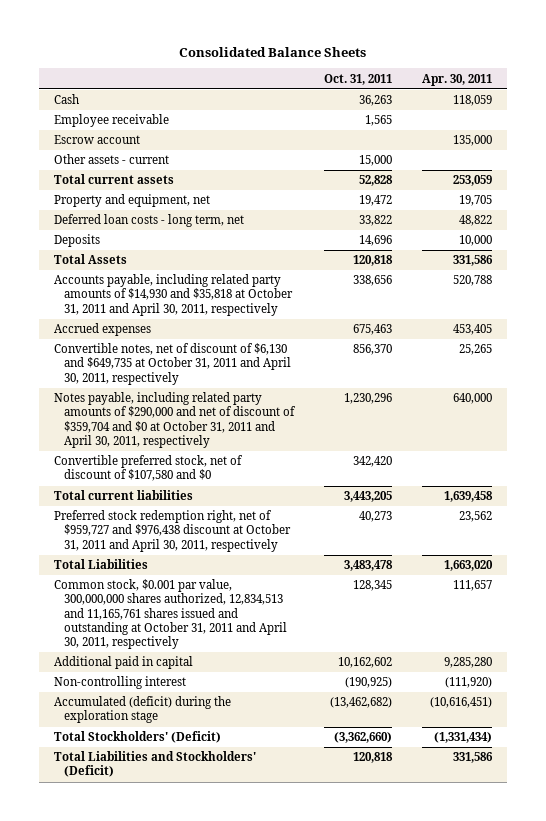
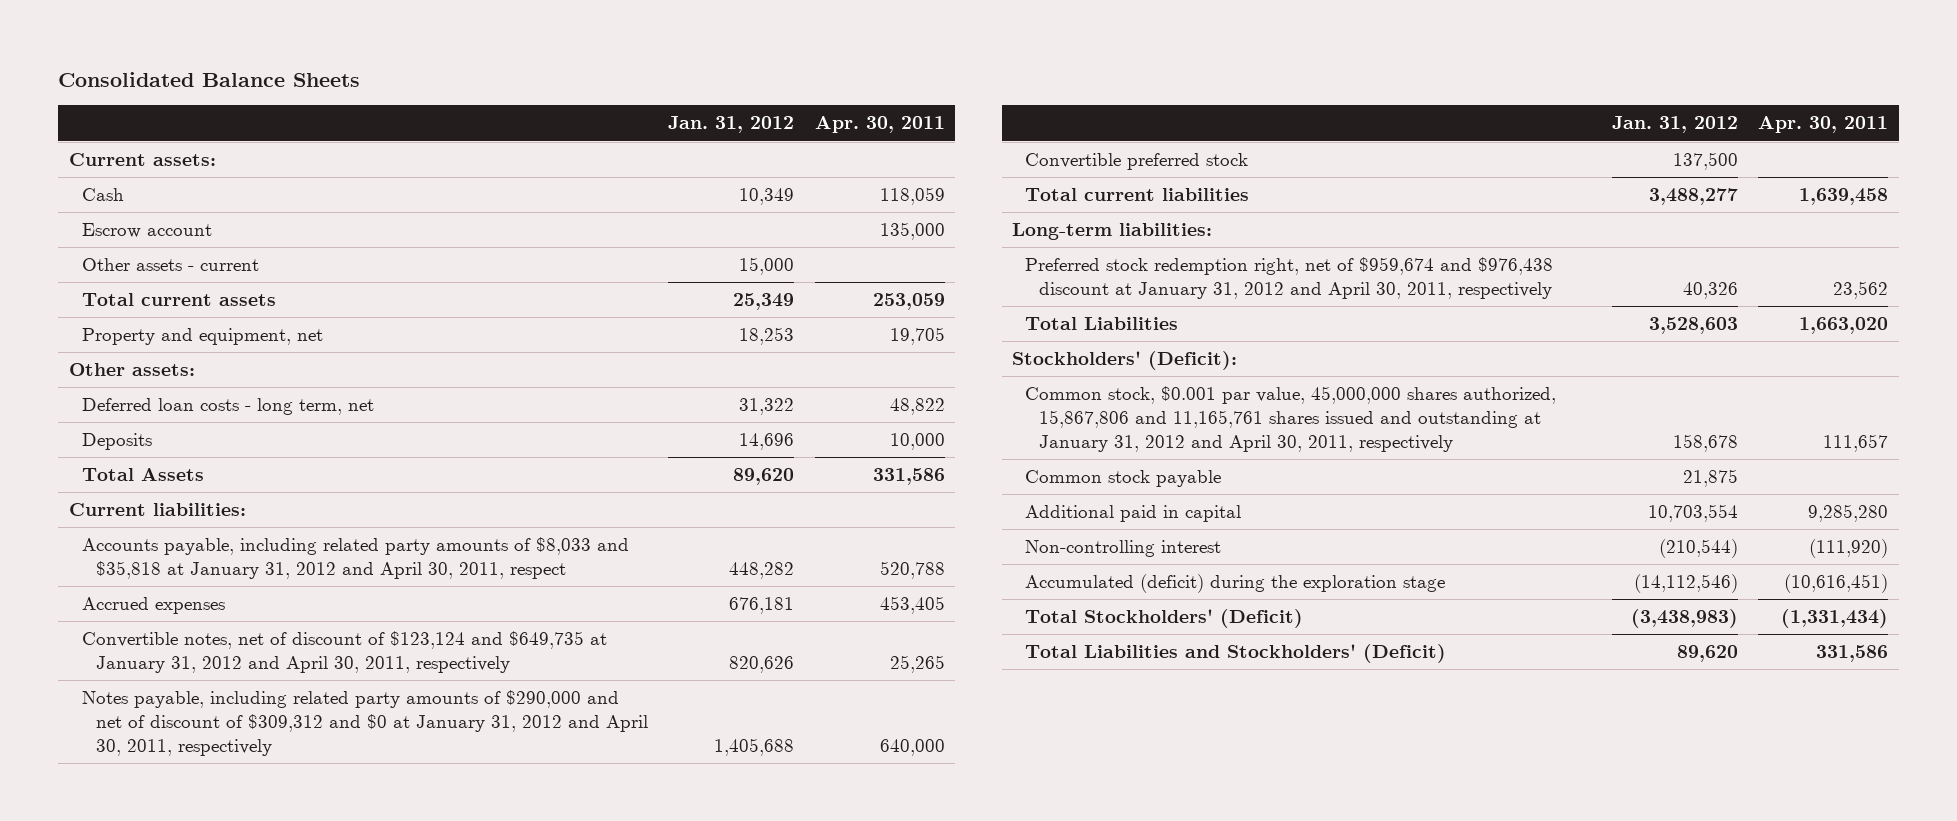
[324,73,393,85] Oct. 31, 2011 -> none
none -> [668,116,795,134] Jan. 31, 2012
none -> [68,153,216,167] Current assets:
[54,114,170,128] Employee receivable -> none
none -> [68,363,195,377] Other assets:
none -> [68,503,246,517] Current liabilities:
[54,274,294,316] Accounts payable, including related party amounts of $14,930 and $35,818 at October 31, 2011 and April 30, 2011, respectively -> [82,537,630,579] Accounts payable, including related party amounts of $8,033 and $35,818 at January 31, 2012 and April 30, 2011, respect
[54,455,244,482] Convertible preferred stock, net of discount of $107,580 and $0 -> none
[54,343,292,385] Convertible notes, net of discount of $6,130 and $649,735 at October 31, 2011 and April 30, 2011, respectively -> [82,631,608,673] Convertible notes, net of discount of $123,124 and $649,735 at January 31, 2012 and April 30, 2011, respectively
[54,392,297,448] Notes payable, including related party amounts of $290,000 and net of discount of $359,704 and $0 at October 31, 2011 and April 30, 2011, respectively -> [82,690,648,756] Notes payable, including related party amounts of $290,000 and net of discount of $309,312 and $0 at January 31, 2012 and April 30, 2011, respectively
none -> [1025,153,1249,171] Convertible preferred stock
none -> [1011,223,1212,241] Long-term liabilities:
[54,510,292,552] Preferred stock redemption right, net of $959,727 and $976,438 discount at October 31, 2011 and April 30, 2011, respectively -> [1025,257,1554,299] Preferred stock redemption right, net of $959,674 and $976,438 discount at January 31, 2012 and April 30, 2011, respectively
none -> [1011,351,1237,371] Stockholders' (Deficit):
[54,579,288,649] Common stock, $0.001 par value, 300,000,000 shares authorized, 12,834,513 and 11,165,761 shares issued and outstanding at October 31, 2011 and April 30, 2011, respectively -> [1025,386,1557,452] Common stock, $0.001 par value, 45,000,000 shares authorized, 15,867,806 and 11,165,761 shares issued and outstanding at January 31, 2012 and April 30, 2011, respectively
none -> [1025,470,1222,488] Common stock payable

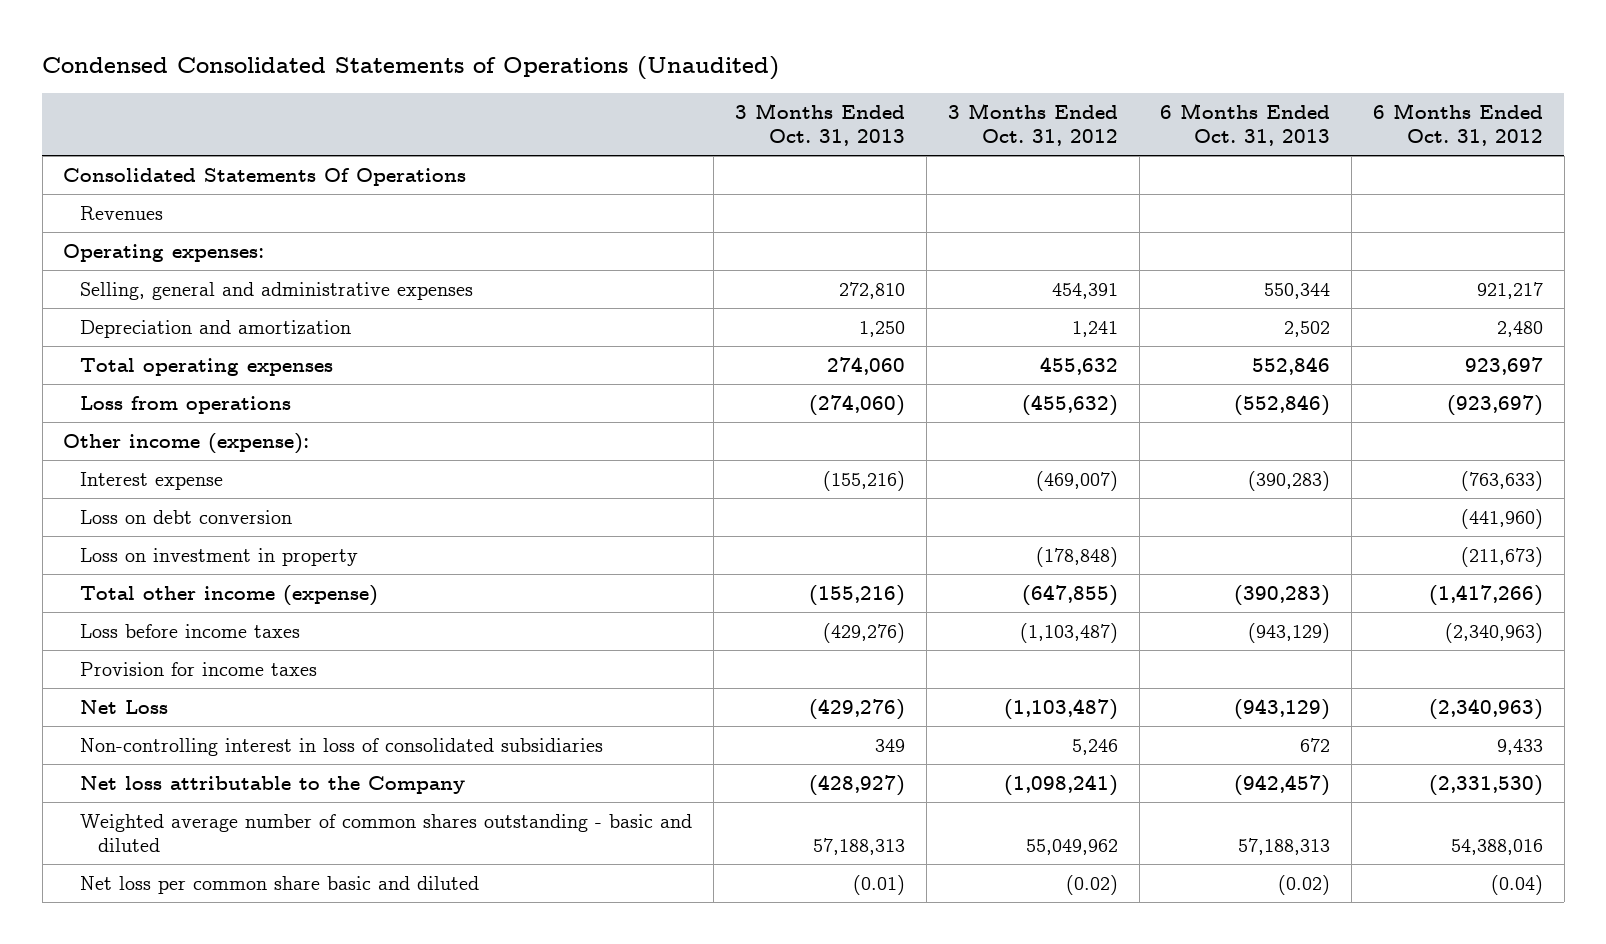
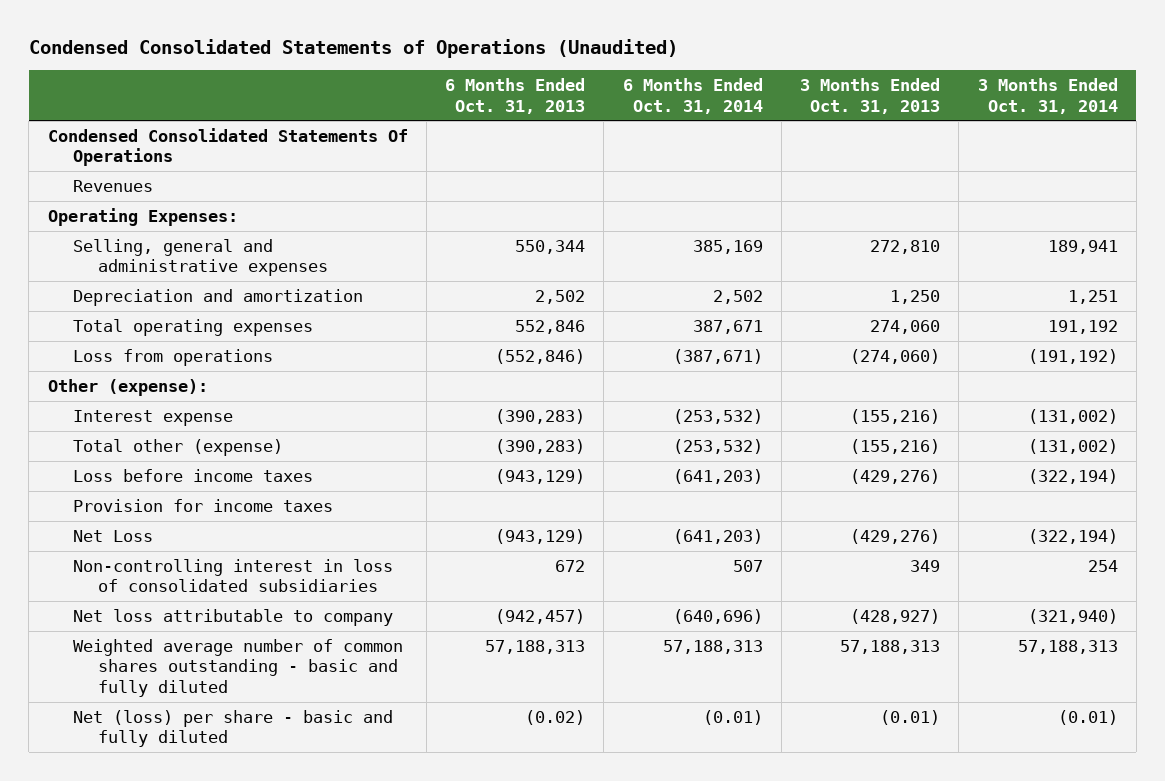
[947,103,1118,146] 3 Months Ended Oct. 31, 2012 -> none
[1373,103,1544,146] 6 Months Ended Oct. 31, 2012 -> none
none -> [622,78,763,114] 6 Months Ended Oct. 31, 2014
none -> [977,78,1118,114] 3 Months Ended Oct. 31, 2014
[63,168,467,187] Consolidated Statements Of Operations -> [47,127,408,167] Condensed Consolidated Statements Of Operations
[63,244,265,263] Operating expenses: -> [47,207,238,226] Operating Expenses:
[63,433,310,455] Other income (expense): -> [47,378,208,396] Other (expense):
[80,510,293,525] Loss on debt conversion -> none
[80,548,359,567] Loss on investment in property -> none
[80,585,379,607] Total other income (expense) -> [72,438,283,456] Total other (expense)
[80,776,466,795] Net loss attributable to the Company -> [72,608,393,626] Net loss attributable to company
[80,814,693,852] Weighted average number of common shares outstanding - basic and diluted -> [72,638,403,697] Weighted average number of common shares outstanding - basic and fully diluted
[80,876,480,895] Net loss per common share basic and diluted -> [72,709,393,748] Net (loss) per share - basic and fully diluted

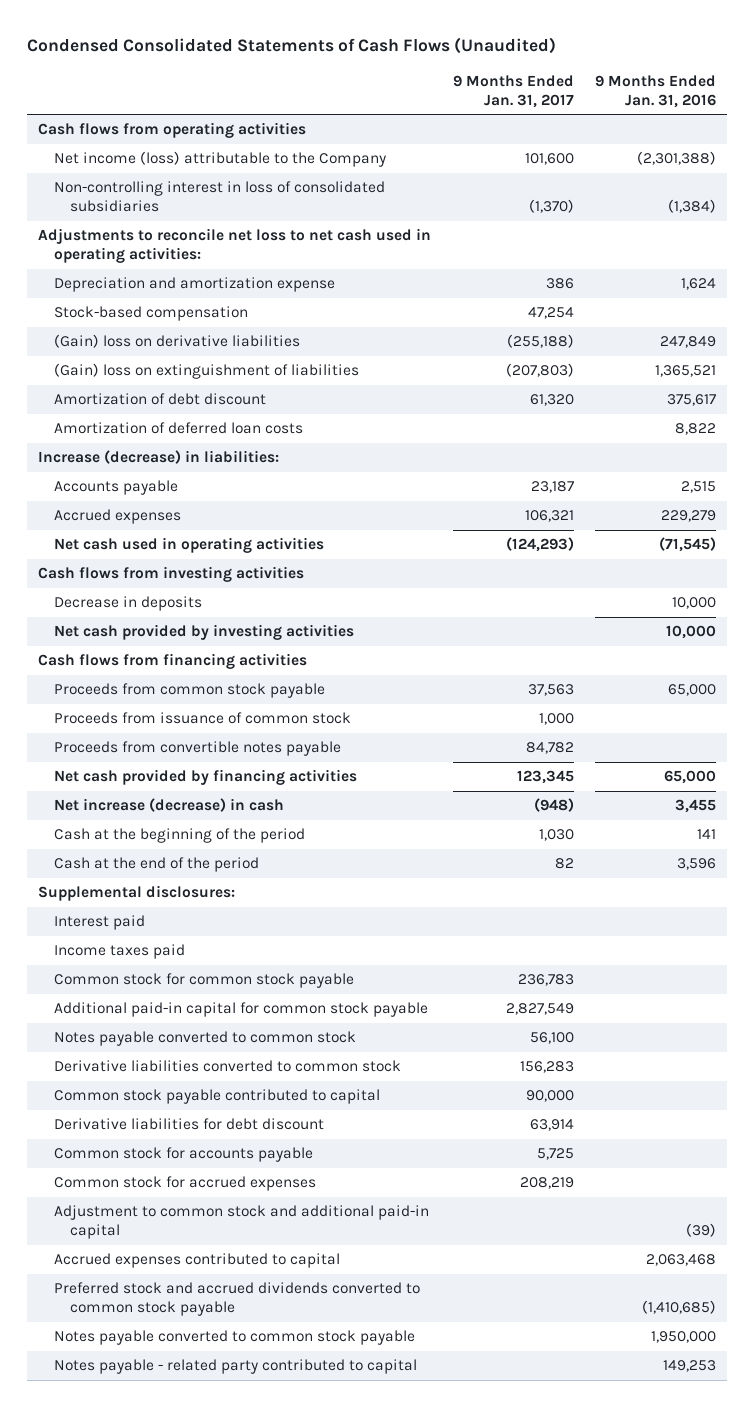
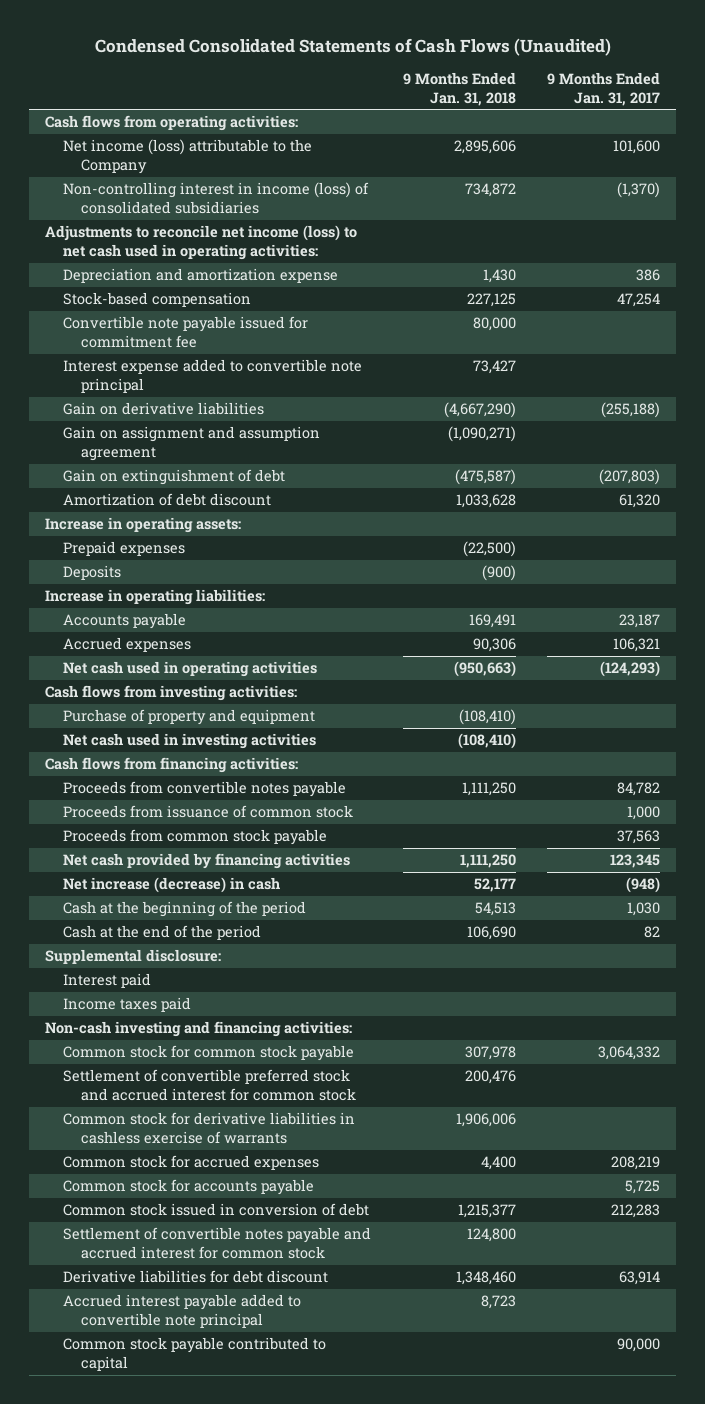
[595,74,717,108] 9 Months Ended Jan. 31, 2016 -> none
none -> [402,71,516,106] 9 Months Ended Jan. 31, 2018
[38,122,307,139] Cash flows from operating activities -> [45,115,299,132] Cash flows from operating activities:
[54,181,386,213] Non-controlling interest in loss of consolidated subsidiaries -> [63,182,370,215] Non-controlling interest in income (loss) of consolidated subsidiaries
[38,228,432,264] Adjustments to reconcile net loss to net cash used in operating activities: -> [45,225,358,261] Adjustments to reconcile net income (loss) to net cash used in operating activities:
none -> [63,316,309,349] Convertible note payable issued for commitment fee
none -> [63,359,363,394] Interest expense added to convertible note principal
[54,334,301,349] (Gain) loss on derivative liabilities -> [63,402,265,416] Gain on derivative liabilities
none -> [63,426,321,462] Gain on assignment and assumption agreement
[54,363,360,380] (Gain) loss on extinguishment of liabilities -> [63,469,286,486] Gain on extinguishment of debt
[54,422,304,435] Amortization of deferred loan costs -> none
none -> [45,517,242,534] Increase in operating assets:
none -> [63,541,186,557] Prepaid expenses
none -> [63,565,122,581] Deposits
[38,450,280,465] Increase (decrease) in liabilities: -> [45,589,266,606] Increase in operating liabilities:
[54,596,203,612] Decrease in deposits -> none
[38,566,305,583] Cash flows from investing activities -> [45,685,298,702] Cash flows from investing activities:
none -> [63,709,316,726] Purchase of property and equipment
[54,624,355,641] Net cash provided by investing activities -> [63,733,317,750] Net cash used in investing activities
[38,653,308,670] Cash flows from financing activities -> [45,757,299,774] Cash flows from financing activities:
[54,712,352,725] Proceeds from issuance of common stock -> [63,805,354,819] Proceeds from issuance of common stock
[54,683,326,699] Proceeds from common stock payable -> [63,829,328,846] Proceeds from common stock payable
[38,885,236,902] Supplemental disclosures: -> [45,949,222,965] Supplemental disclosure:
[54,1002,429,1018] Additional paid-in capital for common stock payable -> none
[54,1031,357,1047] Notes payable converted to common stock -> none
[54,1060,402,1073] Derivative liabilities converted to common stock -> none
none -> [45,1021,353,1038] Non-cash investing and financing activities:
[517,974,574,987] 236,783 -> [598,1046,661,1061] 3,064,332
none -> [63,1069,357,1102] Settlement of convertible preferred stock and accrued interest for common stock
none -> [63,1112,356,1145] Common stock for derivative liabilities in cashless exercise of warrants
[54,1205,430,1240] Adjustment to common stock and additional paid-in capital -> none
[54,1253,341,1269] Accrued expenses contributed to capital -> none
[54,1282,421,1317] Preferred stock and accrued dividends converted to common stock payable -> none
[54,1330,416,1346] Notes payable converted to common stock payable -> none
[54,1359,418,1375] Notes payable - related party contributed to capital -> none
[54,1147,314,1163] Common stock for accounts payable -> [63,1179,315,1196] Common stock for accounts payable
none -> [63,1203,370,1217] Common stock issued in conversion of debt
none -> [63,1227,372,1260] Settlement of convertible notes payable and accrued interest for common stock
[54,1118,325,1131] Derivative liabilities for debt discount -> [63,1270,329,1284] Derivative liabilities for debt discount
none -> [63,1294,302,1329] Accrued interest payable added to convertible note principal
[54,1089,381,1105] Common stock payable contributed to capital -> [63,1337,327,1372] Common stock payable contributed to capital

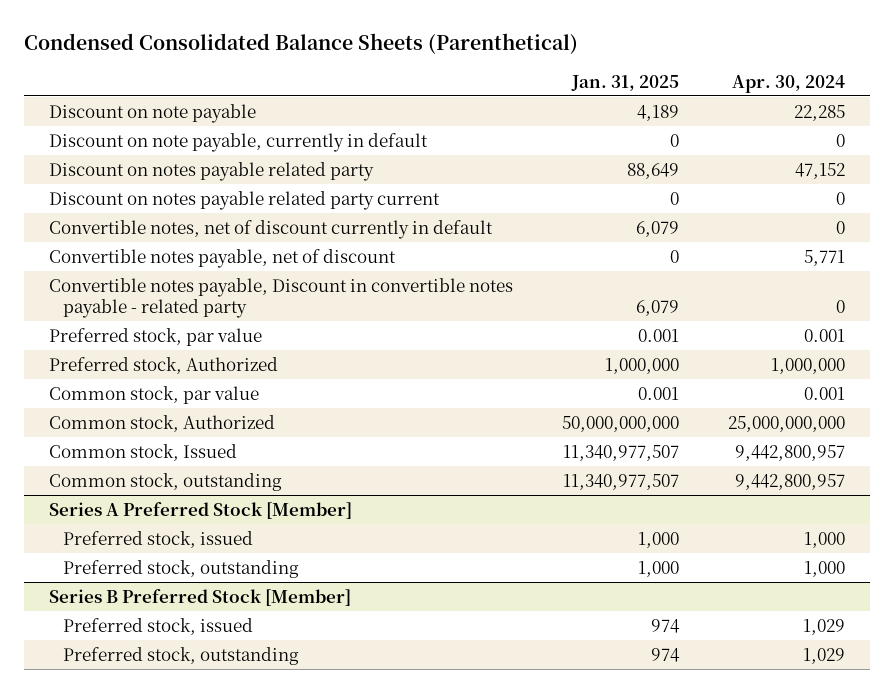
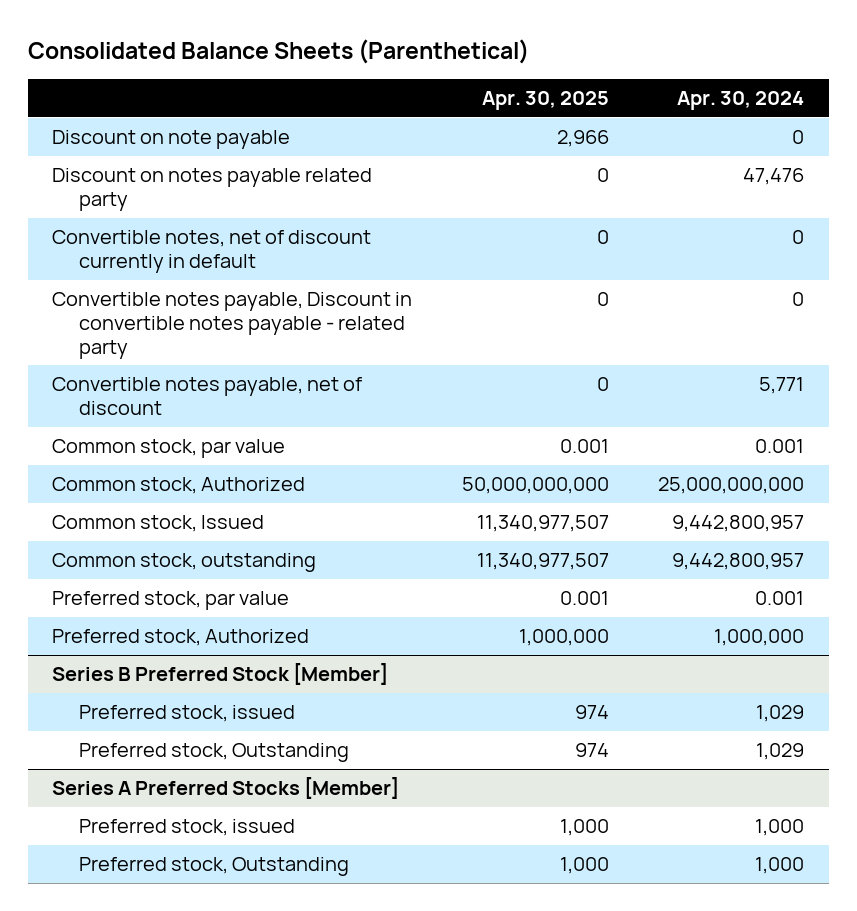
[24,33,579,55] Condensed Consolidated Balance Sheets (Parenthetical) -> [27,38,529,64] Consolidated Balance Sheets (Parenthetical)
[570,74,679,91] Jan. 31, 2025 -> none
none -> [481,91,609,111] Apr. 30, 2025
[48,132,428,152] Discount on note payable, currently in default -> none
[48,190,440,210] Discount on notes payable related party current -> none
[794,104,846,121] 22,285 -> [792,130,805,145] 0
[795,162,846,179] 47,152 -> [743,168,805,186] 47,476
[48,248,396,268] Convertible notes payable, net of discount -> [52,377,363,416] Convertible notes payable, net of discount
[48,501,352,519] Series A Preferred Stock [Member] -> none
[62,530,253,548] Preferred stock, issued -> none
[62,559,299,578] Preferred stock, outstanding -> none
[48,327,262,346] Preferred stock, par value -> [52,591,290,611] Preferred stock, par value
[48,356,278,374] Preferred stock, Authorized -> [52,629,310,647] Preferred stock, Authorized
[62,646,299,665] Preferred stock, outstanding -> [78,743,349,763] Preferred stock, Outstanding
none -> [52,777,400,800] Series A Preferred Stocks [Member]
none -> [78,819,295,837] Preferred stock, issued
none -> [78,857,349,877] Preferred stock, Outstanding

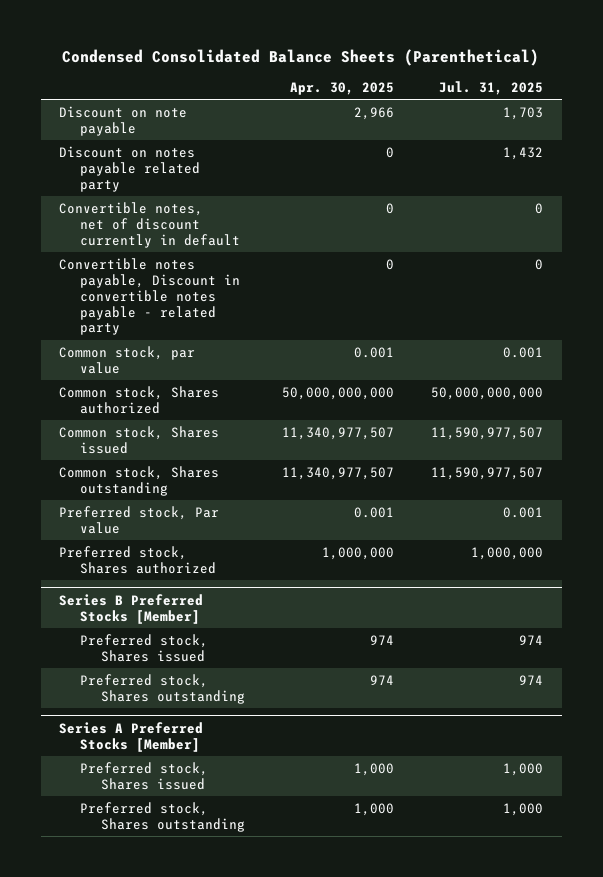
[27,38,529,64] Consolidated Balance Sheets (Parenthetical) -> [62,48,540,66] Condensed Consolidated Balance Sheets (Parenthetical)
[677,91,805,111] Apr. 30, 2024 -> none
none -> [439,80,544,95] Jul. 31, 2025
[52,377,363,416] Convertible notes payable, net of discount -> none
[52,477,306,495] Common stock, Authorized -> [59,385,220,414] Common stock, Shares authorized
[52,515,265,533] Common stock, Issued -> [59,425,220,454] Common stock, Shares issued
[52,553,317,573] Common stock, outstanding -> [59,465,220,496] Common stock, Shares outstanding
[52,591,290,611] Preferred stock, par value -> [59,505,220,534] Preferred stock, Par value
[52,629,310,647] Preferred stock, Authorized -> [59,545,217,574] Preferred stock, Shares authorized
[52,663,389,686] Series B Preferred Stock [Member] -> [59,593,204,624] Series B Preferred Stocks [Member]
[78,705,295,723] Preferred stock, issued -> [80,633,209,662] Preferred stock, Shares issued
[78,743,349,763] Preferred stock, Outstanding -> [80,673,246,704] Preferred stock, Shares outstanding
[78,819,295,837] Preferred stock, issued -> [80,761,209,790] Preferred stock, Shares issued
[78,857,349,877] Preferred stock, Outstanding -> [80,801,246,832] Preferred stock, Shares outstanding

